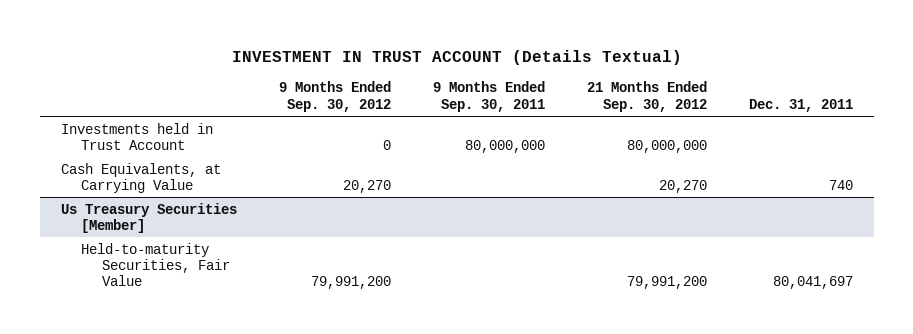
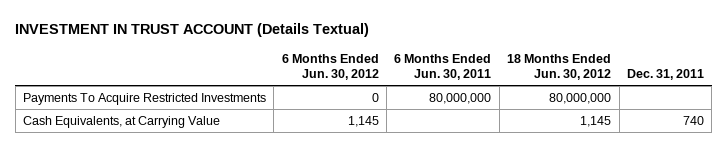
[278,81,391,112] 9 Months Ended Sep. 30, 2012 -> none
[432,81,545,112] 9 Months Ended Sep. 30, 2011 -> none
[586,81,707,112] 21 Months Ended Sep. 30, 2012 -> none
none -> [281,53,379,80] 6 Months Ended Jun. 30, 2012
none -> [394,53,492,80] 6 Months Ended Jun. 30, 2011
none -> [507,53,612,80] 18 Months Ended Jun. 30, 2012
[60,122,213,151] Investments held in Trust Account -> [22,93,266,106] Payments To Acquire Restricted Investments
[60,202,237,234] Us Treasury Securities [Member] -> none
[81,242,231,287] Held-to-maturity Securities, Fair Value -> none

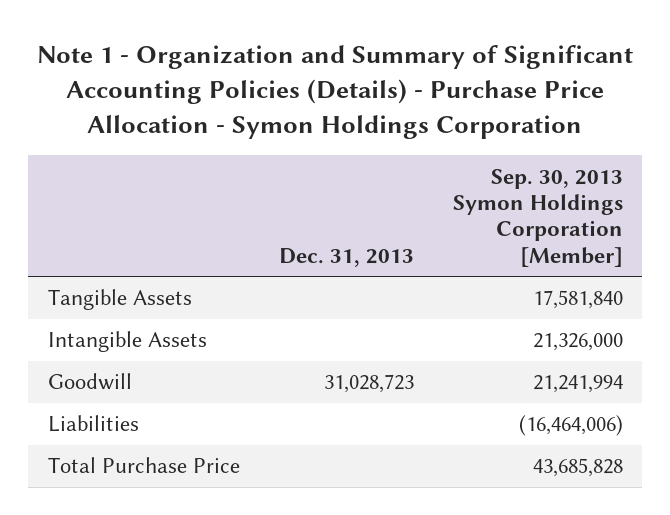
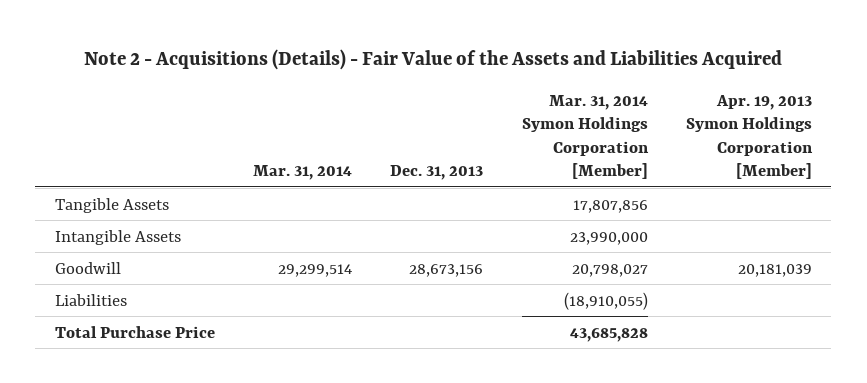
[37,45,634,139] Note 1 - Organization and Summary of Significant Accounting Policies (Details) - Purchase Price Allocation - Symon Holdings Corporation -> [84,49,783,71] Note 2 - Acquisitions (Details) - Fair Value of the Assets and Liabilities Acquired
[452,168,623,267] Sep. 30, 2013 Symon Holdings Corporation [Member] -> none
none -> [252,164,352,180] Mar. 31, 2014
none -> [521,95,649,179] Mar. 31, 2014 Symon Holdings Corporation [Member]
none -> [685,95,813,179] Apr. 19, 2013 Symon Holdings Corporation [Member]
[323,374,414,394] 31,028,723 -> [409,263,484,277] 28,673,156

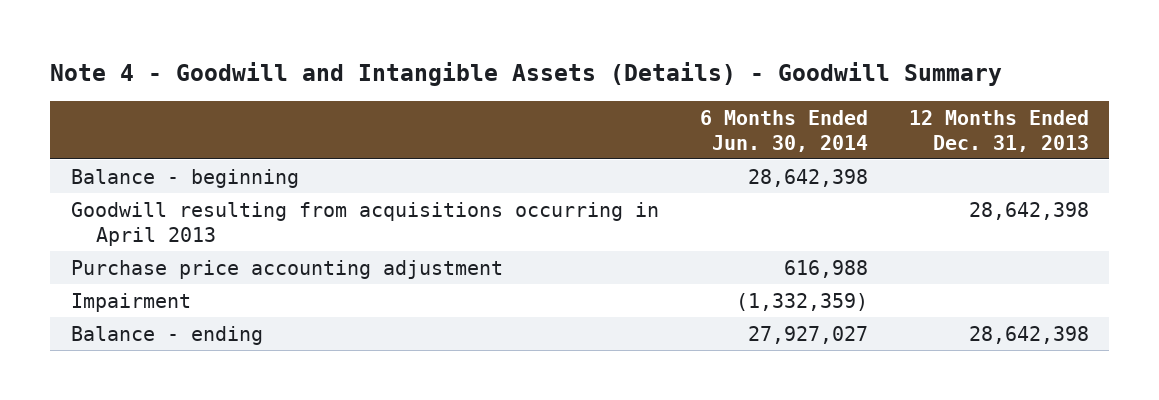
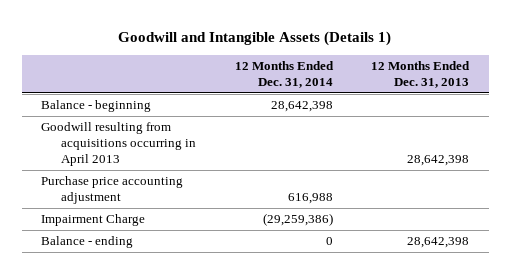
[49,61,1002,86] Note 4 - Goodwill and Intangible Assets (Details) - Goodwill Summary -> [118,30,392,46] Goodwill and Intangible Assets (Details 1)
[699,109,868,152] 6 Months Ended Jun. 30, 2014 -> none
none -> [234,61,334,88] 12 Months Ended Dec. 31, 2014
[70,292,191,312] Impairment -> [41,214,146,227] Impairment Charge

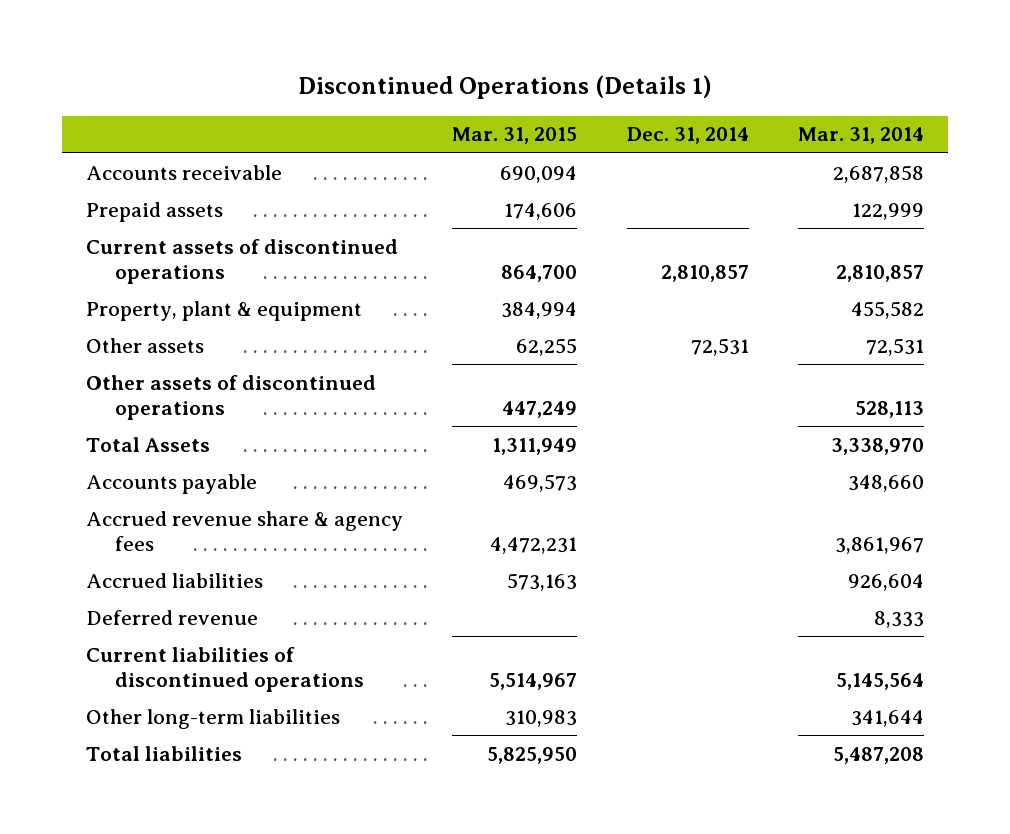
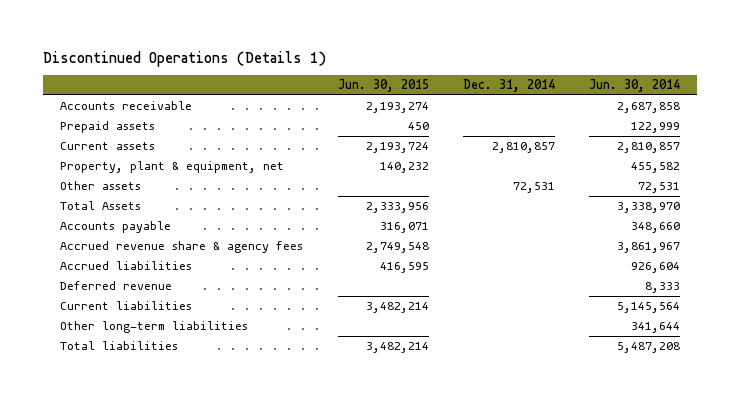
[452,127,578,145] Mar. 31, 2015 -> none
[797,127,924,145] Mar. 31, 2014 -> none
none -> [337,79,429,93] Jun. 30, 2015
none -> [588,79,680,93] Jun. 30, 2014
[86,238,399,284] Current assets of discontinued operations -> [60,142,156,151] Current assets
[86,300,363,321] Property, plant & equipment -> [60,161,285,174] Property, plant & equipment, net
[86,374,377,420] Other assets of discontinued operations -> none
[86,646,365,692] Current liabilities of discontinued operations -> [60,301,193,311] Current liabilities

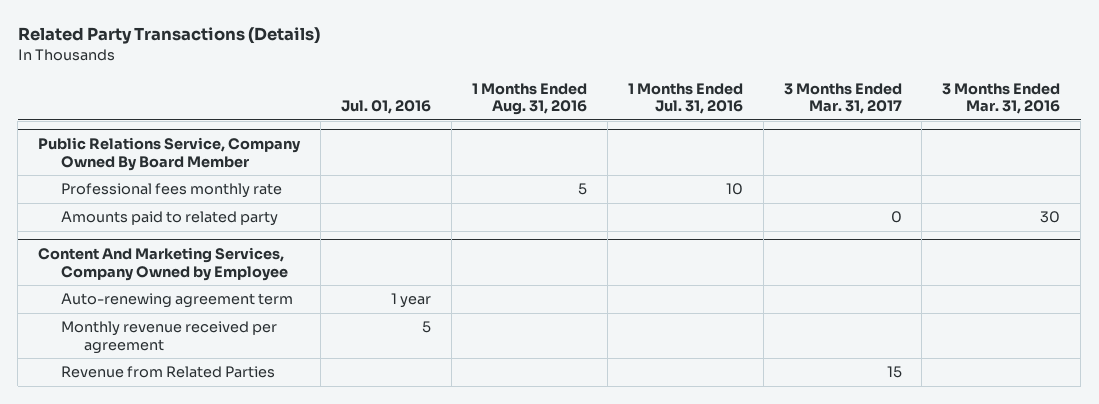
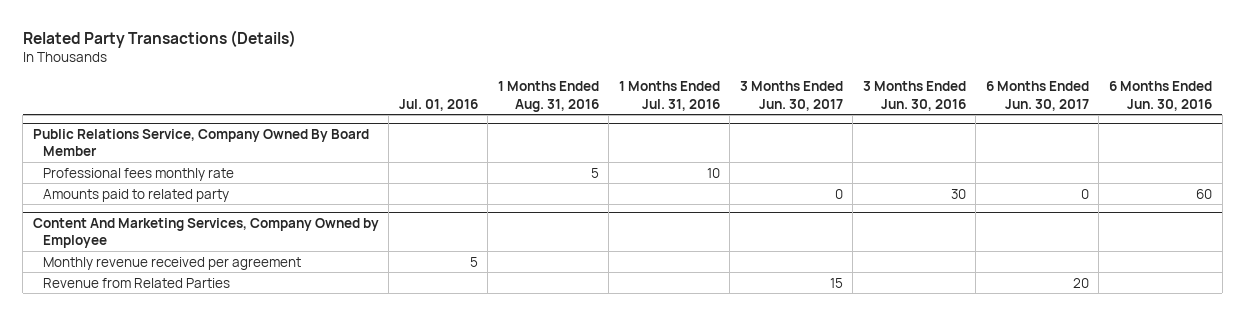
[783,82,902,115] 3 Months Ended Mar. 31, 2017 -> none
[942,82,1061,115] 3 Months Ended Mar. 31, 2016 -> none
none -> [739,81,843,111] 3 Months Ended Jun. 30, 2017
none -> [862,81,966,111] 3 Months Ended Jun. 30, 2016
none -> [985,81,1089,111] 6 Months Ended Jun. 30, 2017
none -> [1109,81,1213,111] 6 Months Ended Jun. 30, 2016
[60,293,293,309] Auto-renewing agreement term -> none

